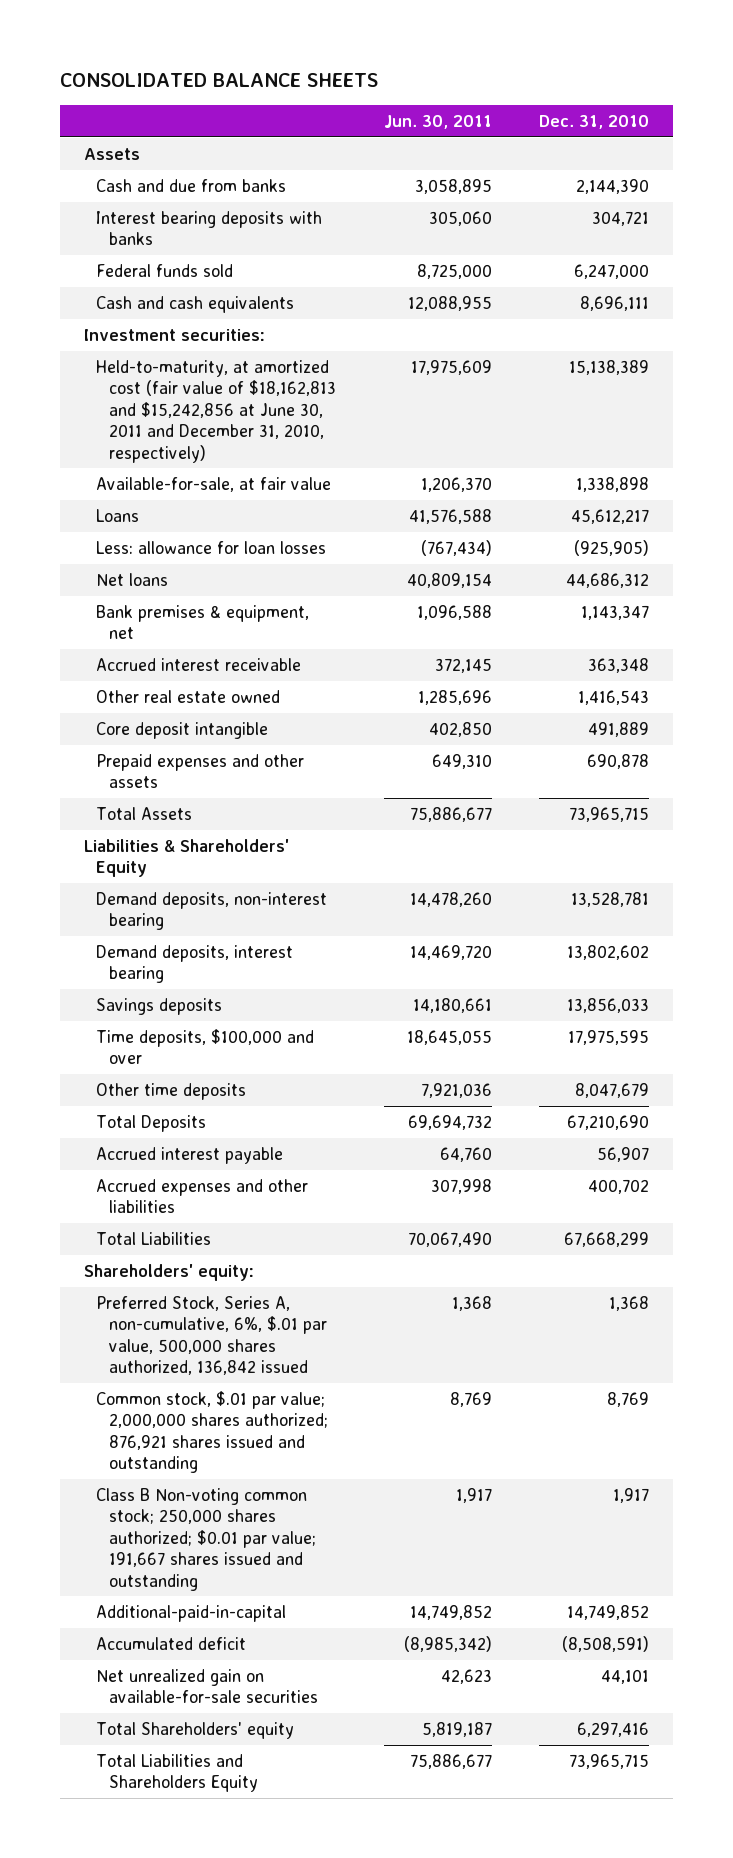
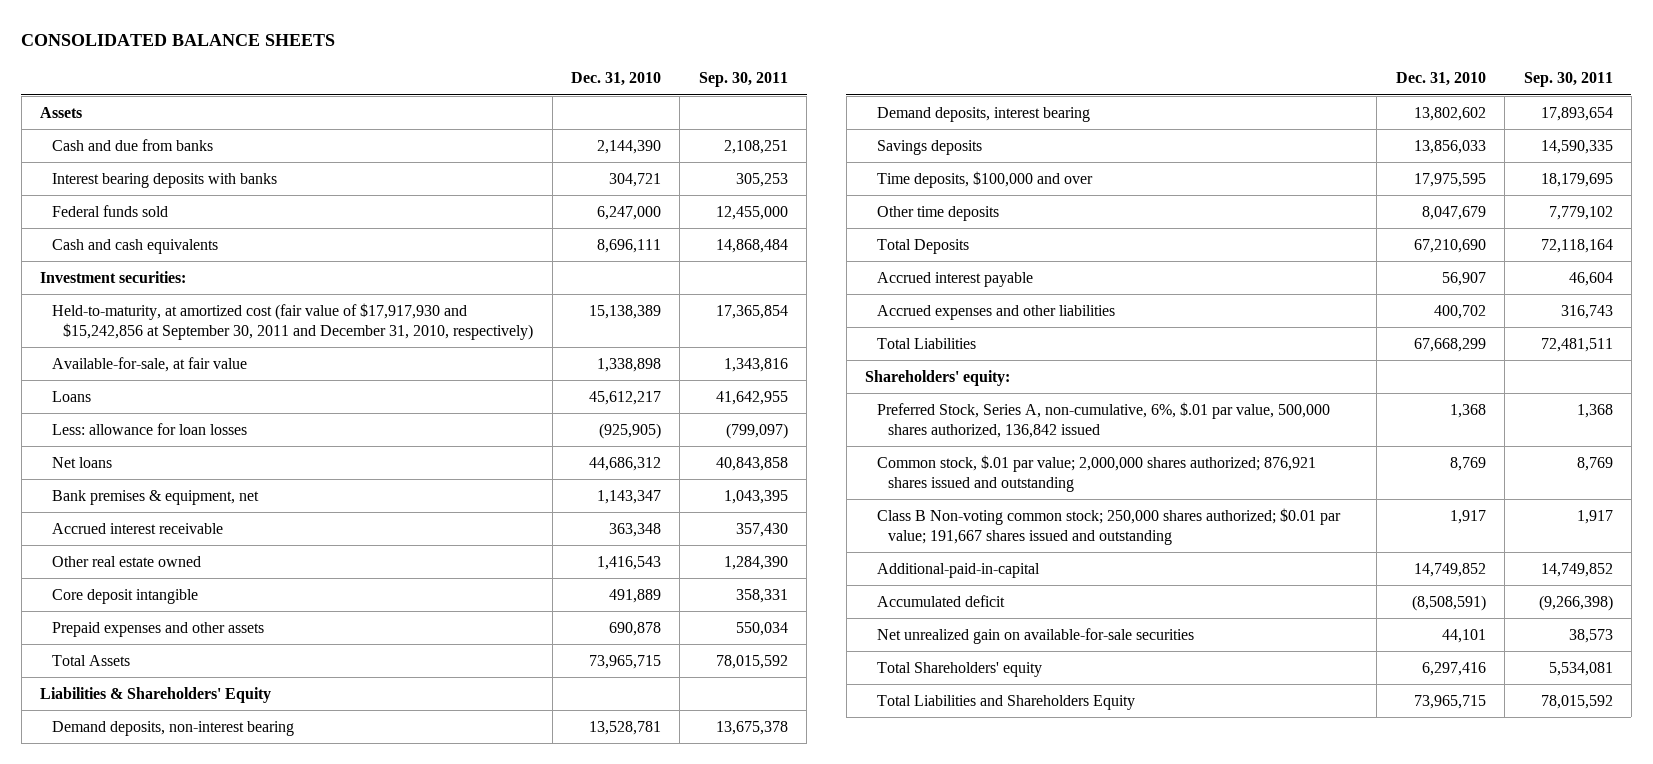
[383,114,492,129] Jun. 30, 2011 -> none
none -> [698,72,788,88] Sep. 30, 2011
[96,359,337,463] Held-to-maturity, at amortized cost (fair value of $18,162,813 and $15,242,856 at June 30, 2011 and December 31, 2010, respectively) -> [51,302,534,340] Held-to-maturity, at amortized cost (fair value of $17,917,930 and $15,242,856 at September 30, 2011 and December 31, 2010, respectively)

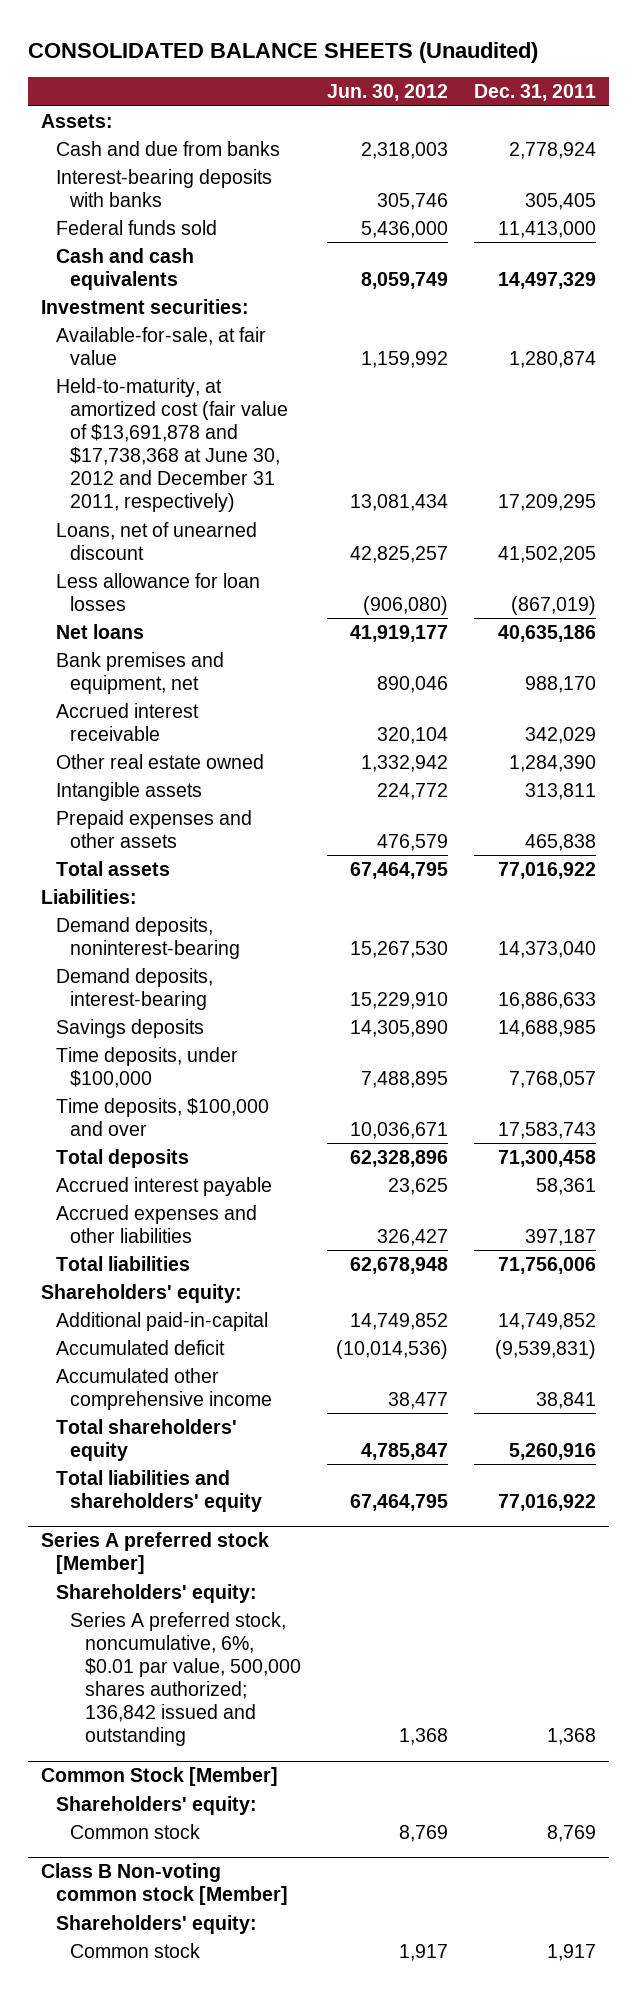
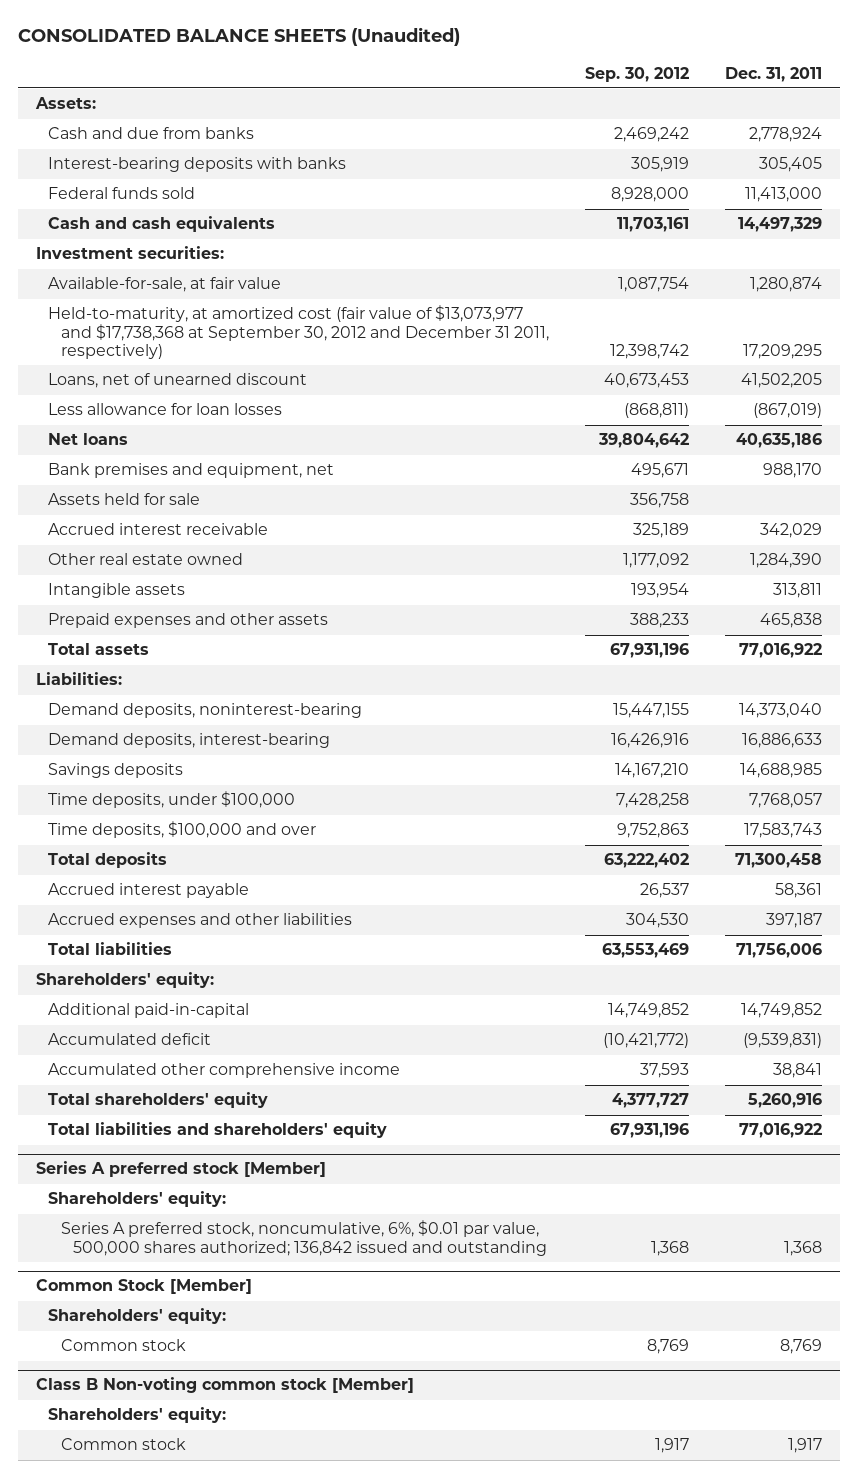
[327,84,449,102] Jun. 30, 2012 -> none
none -> [584,66,689,82] Sep. 30, 2012
[55,377,289,513] Held-to-maturity, at amortized cost (fair value of $13,691,878 and $17,738,368 at June 30, 2012 and December 31 2011, respectively) -> [48,305,549,359] Held-to-maturity, at amortized cost (fair value of $13,073,977 and $17,738,368 at September 30, 2012 and December 31 2011, respectively)
none -> [48,493,201,506] Assets held for sale

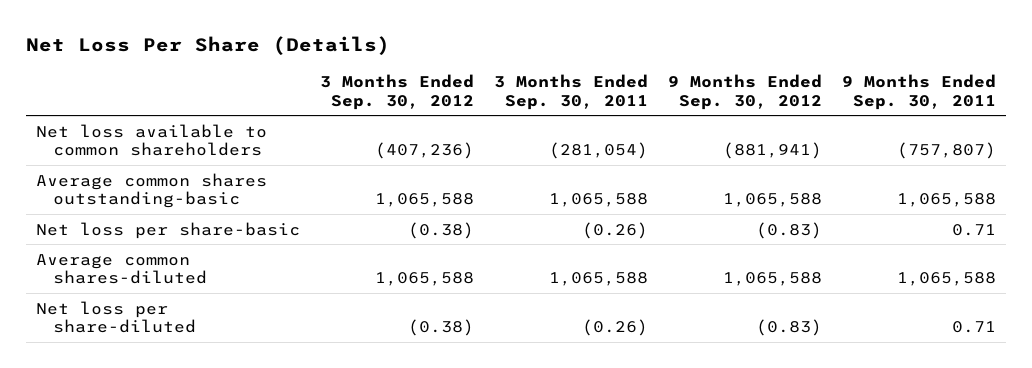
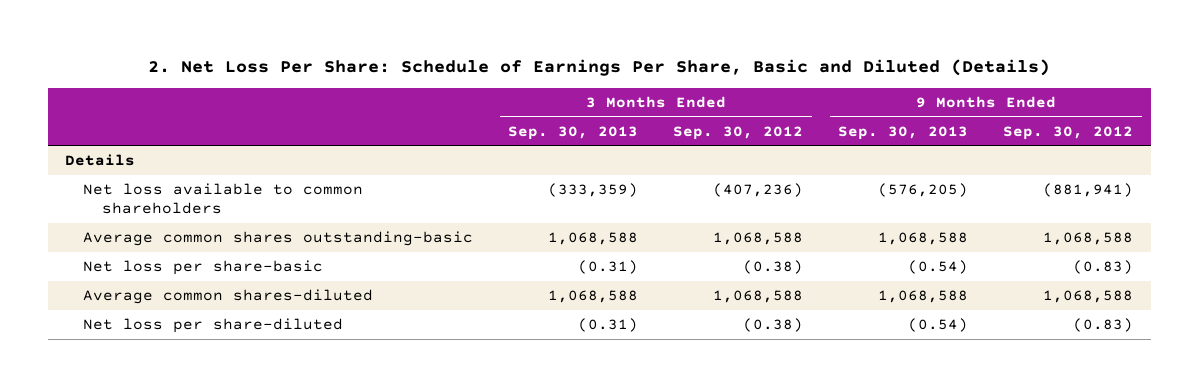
[26,35,391,55] Net Loss Per Share (Details) -> [148,59,1051,77] 2. Net Loss Per Share: Schedule of Earnings Per Share, Basic and Diluted (Details)
[493,74,648,110] 3 Months Ended Sep. 30, 2011 -> none
[841,74,996,110] 9 Months Ended Sep. 30, 2011 -> none
none -> [508,125,639,140] Sep. 30, 2013
none -> [838,125,969,140] Sep. 30, 2013
none -> [65,153,136,166] Details
[375,193,475,208] 1,065,588 -> [713,231,804,245] 1,068,588
[722,193,822,208] 1,065,588 -> [1043,231,1134,245] 1,068,588
[375,272,475,287] 1,065,588 -> [713,289,804,303] 1,068,588
[722,272,822,287] 1,065,588 -> [1043,289,1134,303] 1,068,588

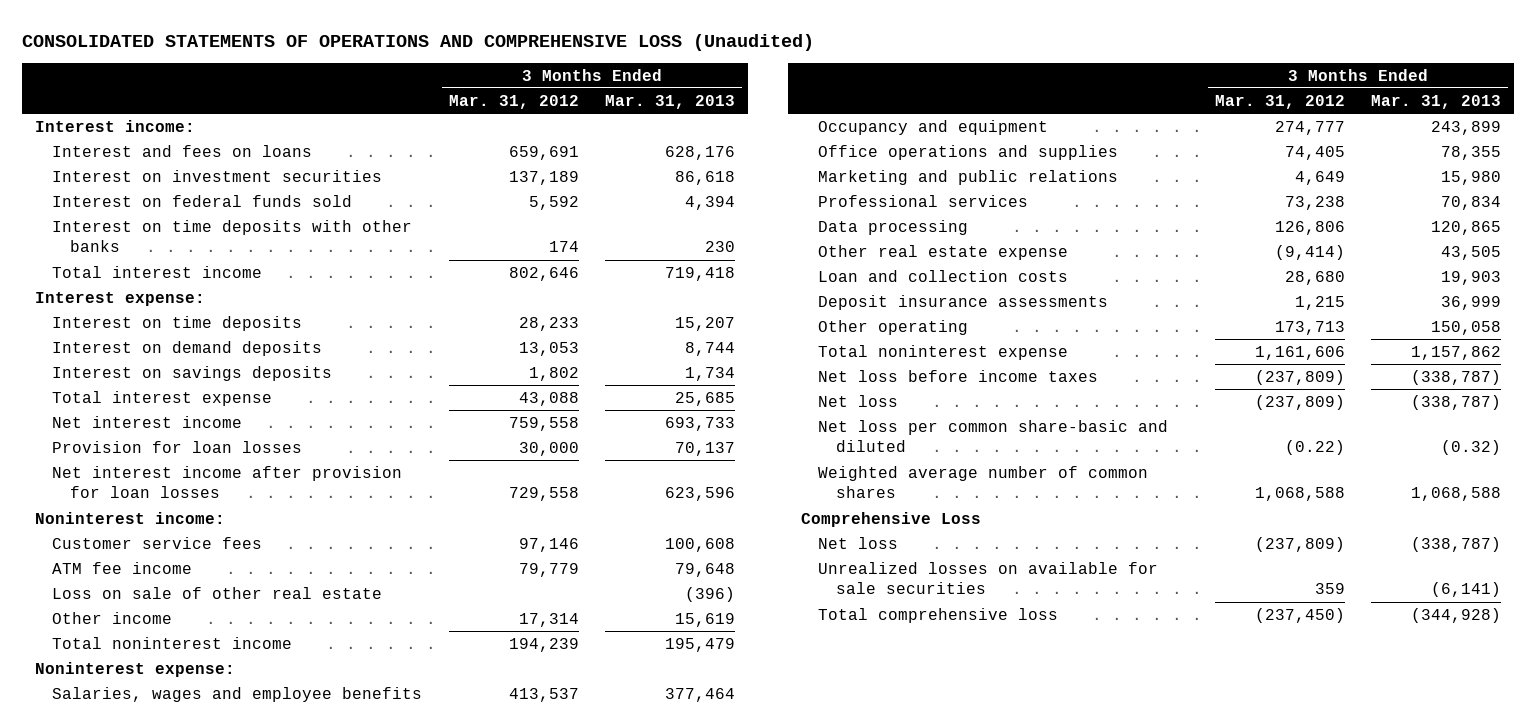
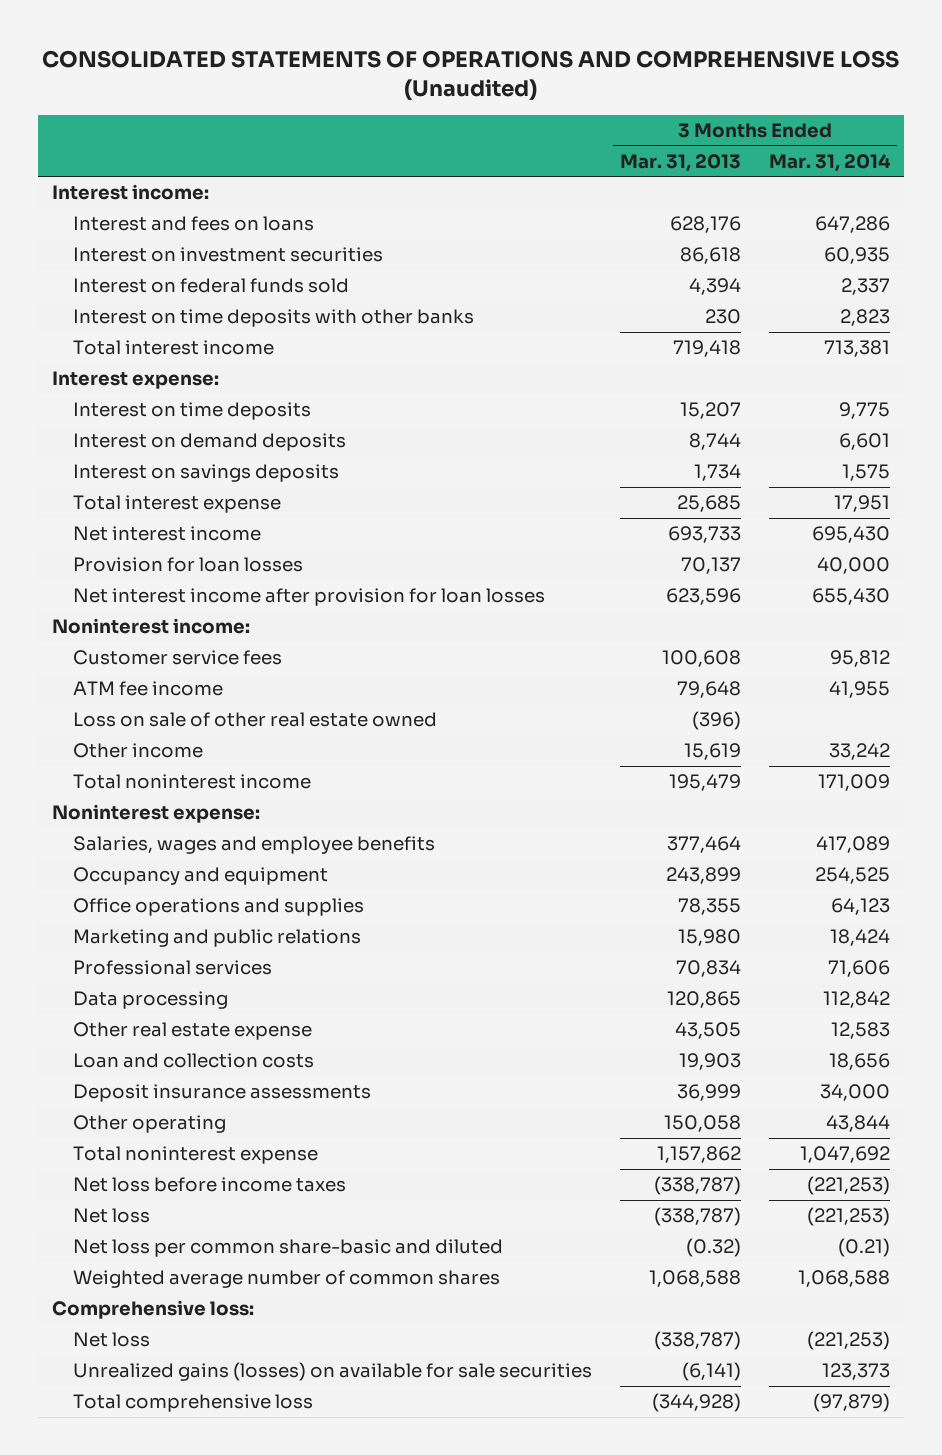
[448,94,579,109] Mar. 31, 2012 -> none
none -> [769,153,892,172] Mar. 31, 2014
[52,586,383,599] Loss on sale of other real estate -> [73,712,438,728] Loss on sale of other real estate owned
[801,511,982,527] Comprehensive Loss -> [52,1300,255,1320] Comprehensive loss:
[818,561,1159,595] Unrealized losses on available for sale securities -> [73,1362,593,1382] Unrealized gains (losses) on available for sale securities

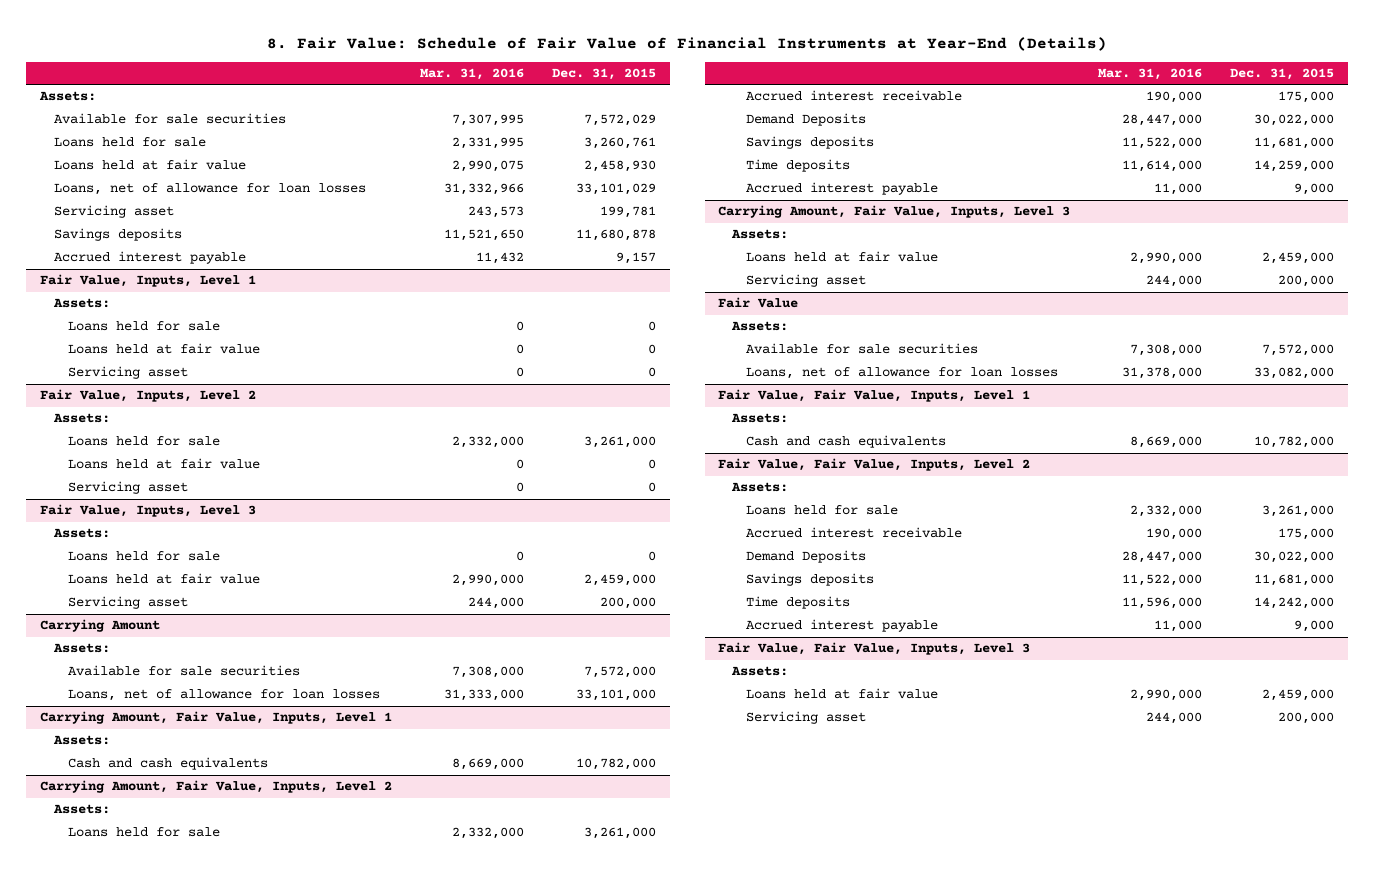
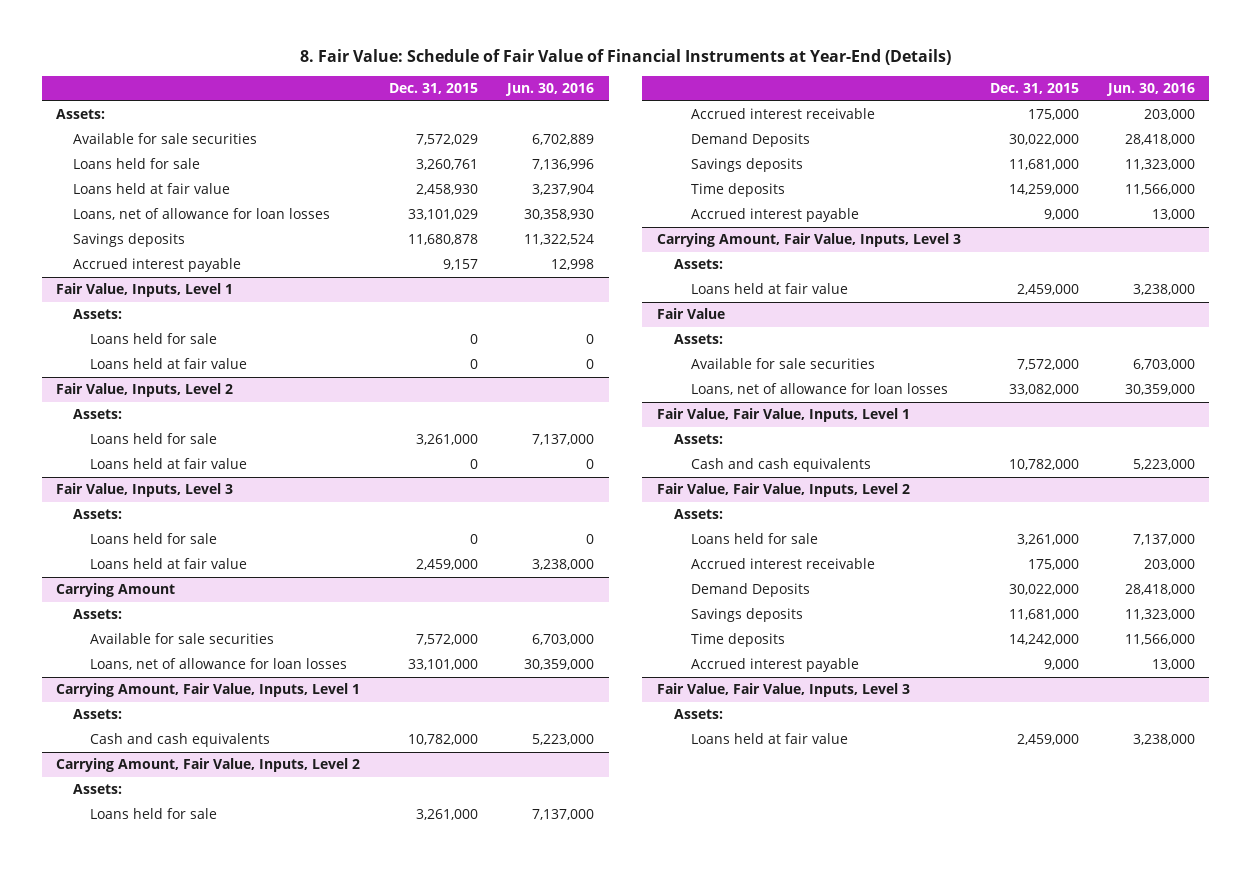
[419,68,524,81] Mar. 31, 2016 -> none
none -> [505,83,595,97] Jun. 30, 2016
[54,205,175,219] Servicing asset -> none
[67,366,188,380] Servicing asset -> none
[67,481,188,495] Servicing asset -> none
[67,596,188,610] Servicing asset -> none
[746,274,867,288] Servicing asset -> none
[746,711,867,725] Servicing asset -> none

